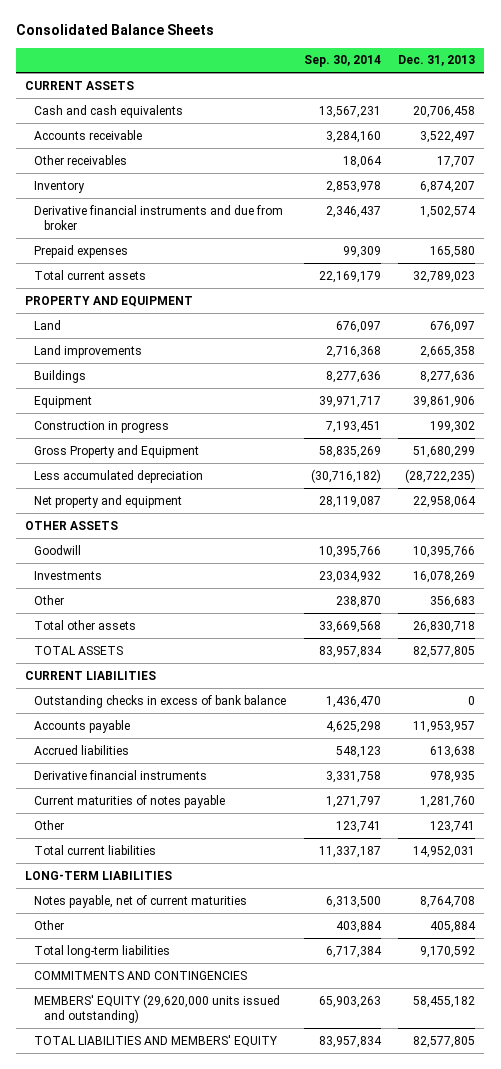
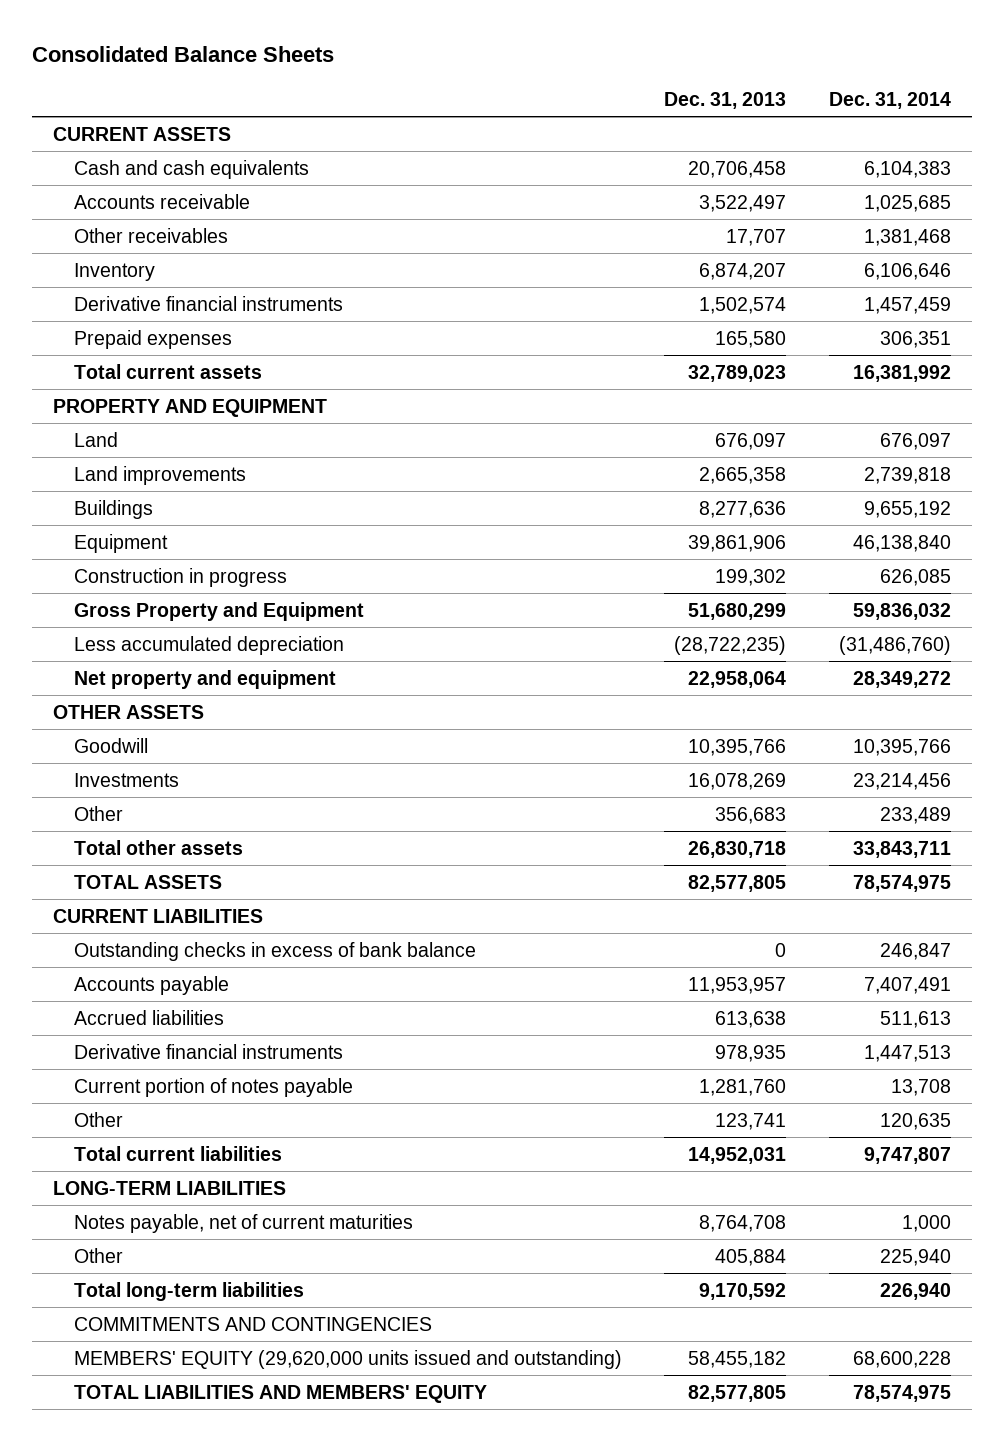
[303,55,381,68] Sep. 30, 2014 -> none
none -> [828,91,951,109] Dec. 31, 2014
[34,204,284,230] Derivative financial instruments and due from broker -> [74,295,344,311] Derivative financial instruments
[34,794,226,808] Current maturities of notes payable -> [74,1077,354,1097] Current portion of notes payable

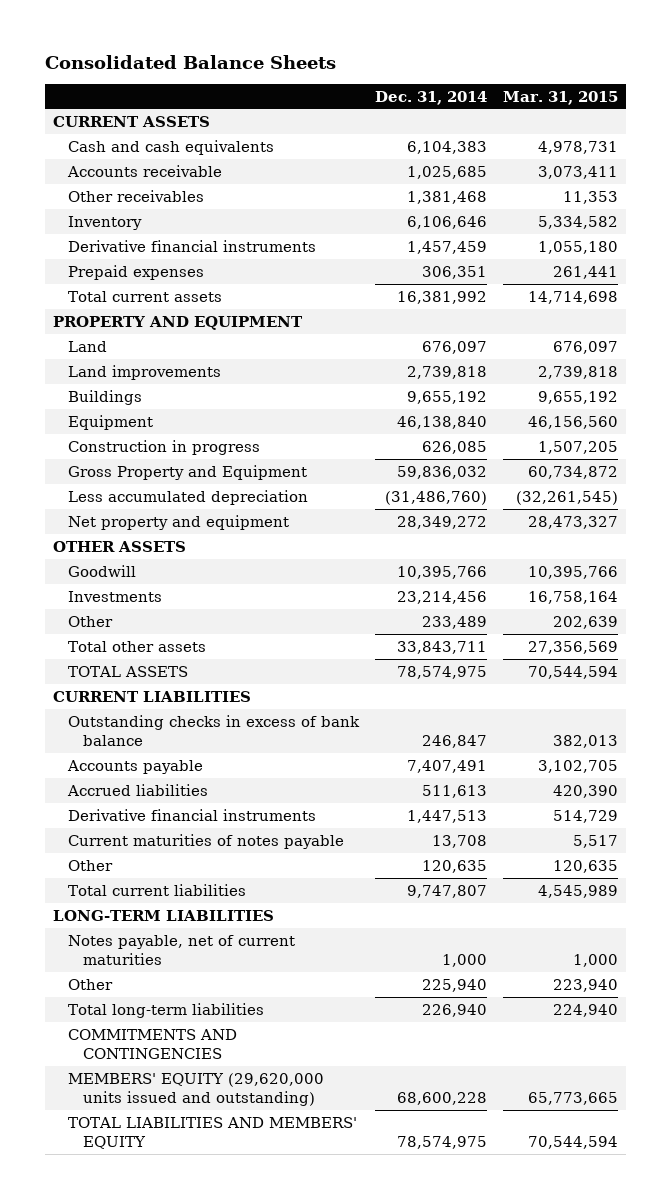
[664,91,787,109] Dec. 31, 2013 -> none
none -> [503,90,619,105] Mar. 31, 2015
[74,1077,354,1097] Current portion of notes payable -> [67,833,344,849] Current maturities of notes payable

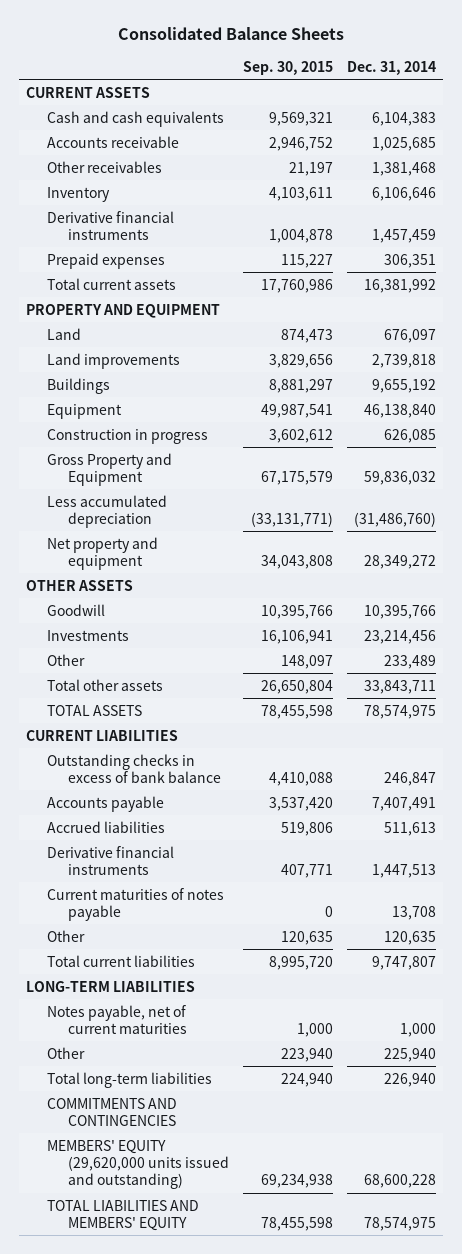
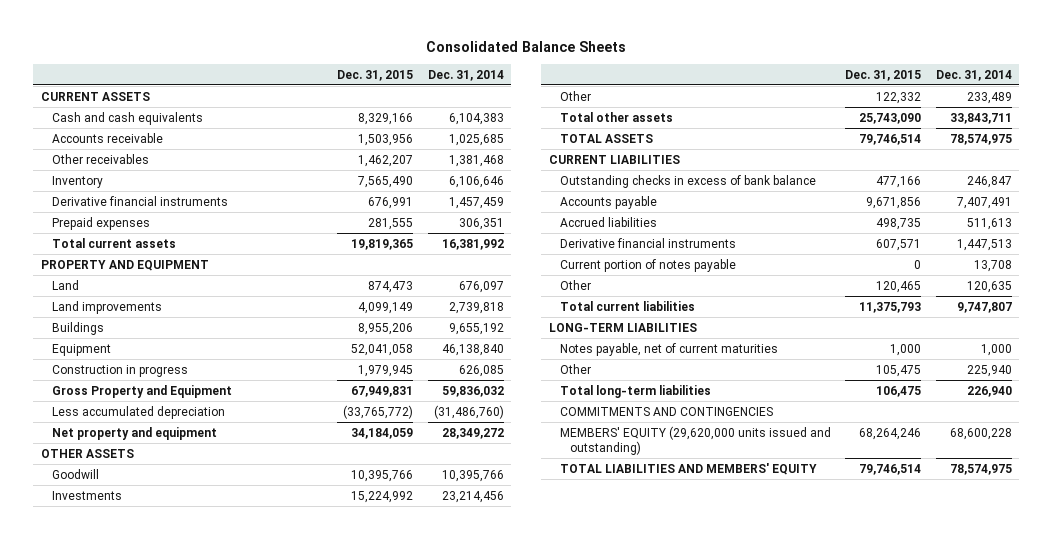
[242,60,333,75] Sep. 30, 2015 -> none
none -> [337,69,414,81] Dec. 31, 2015
[46,887,224,922] Current maturities of notes payable -> [559,258,736,272] Current portion of notes payable

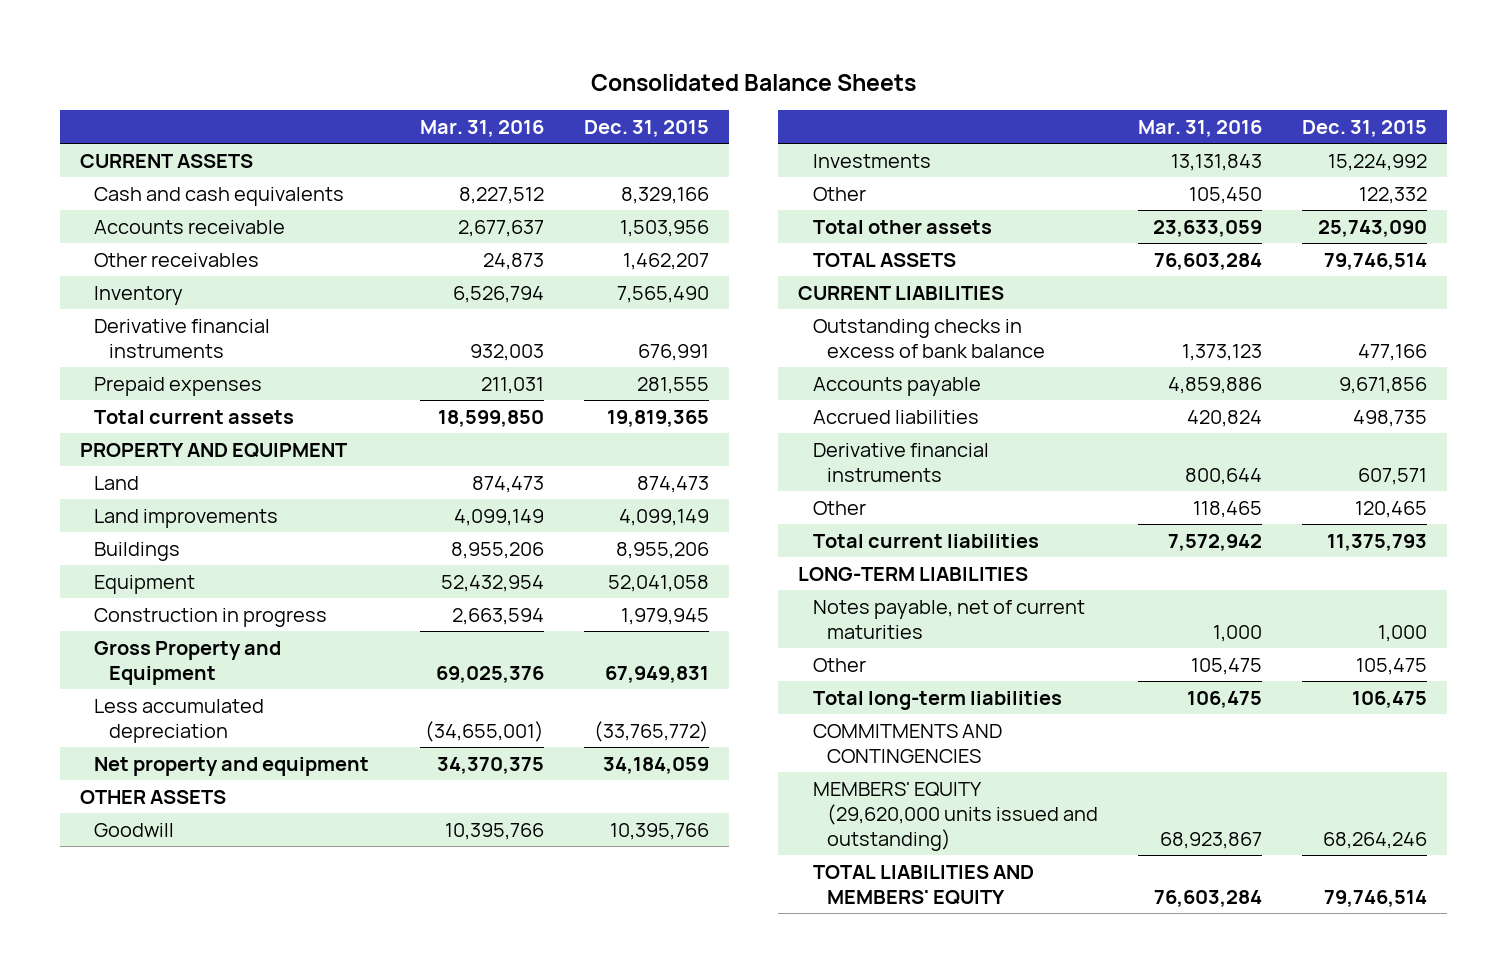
[427,69,504,81] Dec. 31, 2014 -> none
none -> [419,120,544,138] Mar. 31, 2016
[559,258,736,272] Current portion of notes payable -> none

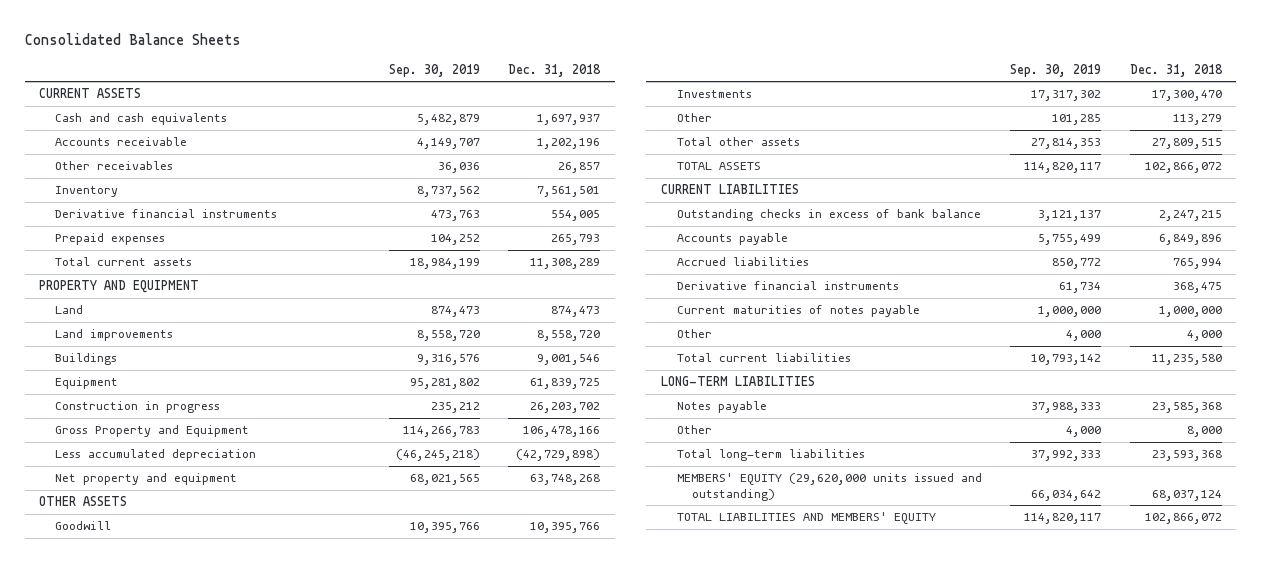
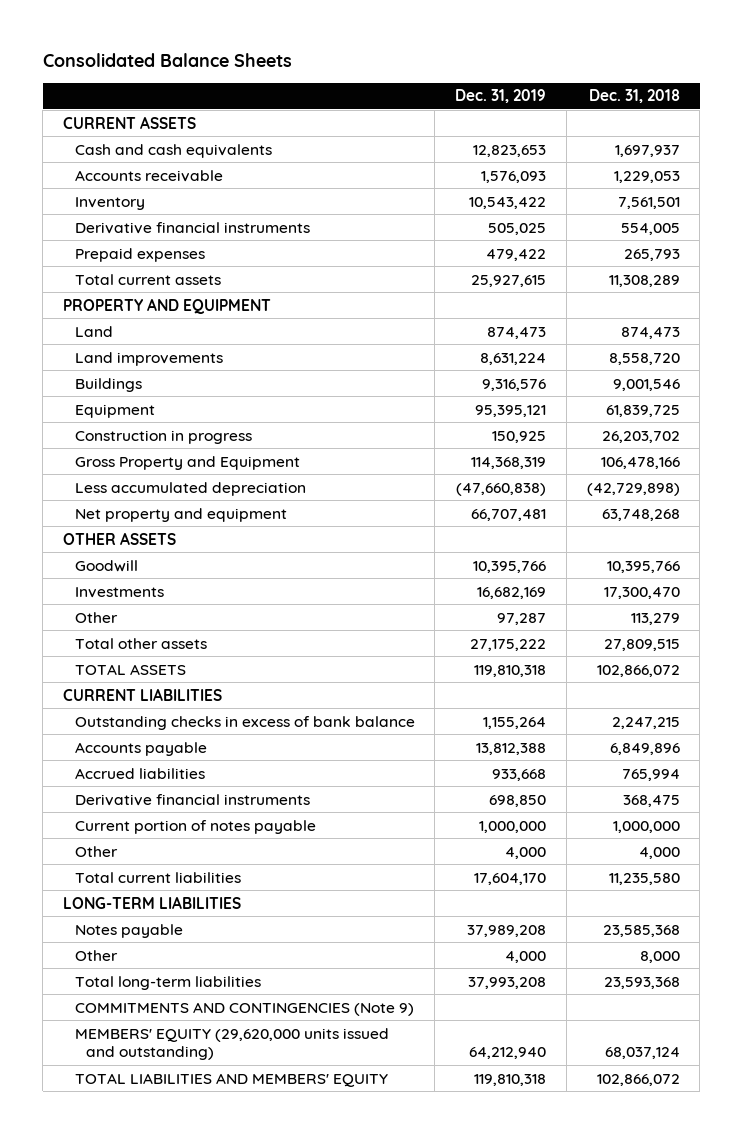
[388,63,480,77] Sep. 30, 2019 -> none
none -> [455,89,547,104] Dec. 31, 2019
[55,161,174,171] Other receivables -> none
[537,138,601,150] 1,202,196 -> [613,170,680,183] 1,229,053
[676,305,920,318] Current maturities of notes payable -> [74,819,316,834] Current portion of notes payable
none -> [74,1001,414,1016] COMMITMENTS AND CONTINGENCIES (Note 9)

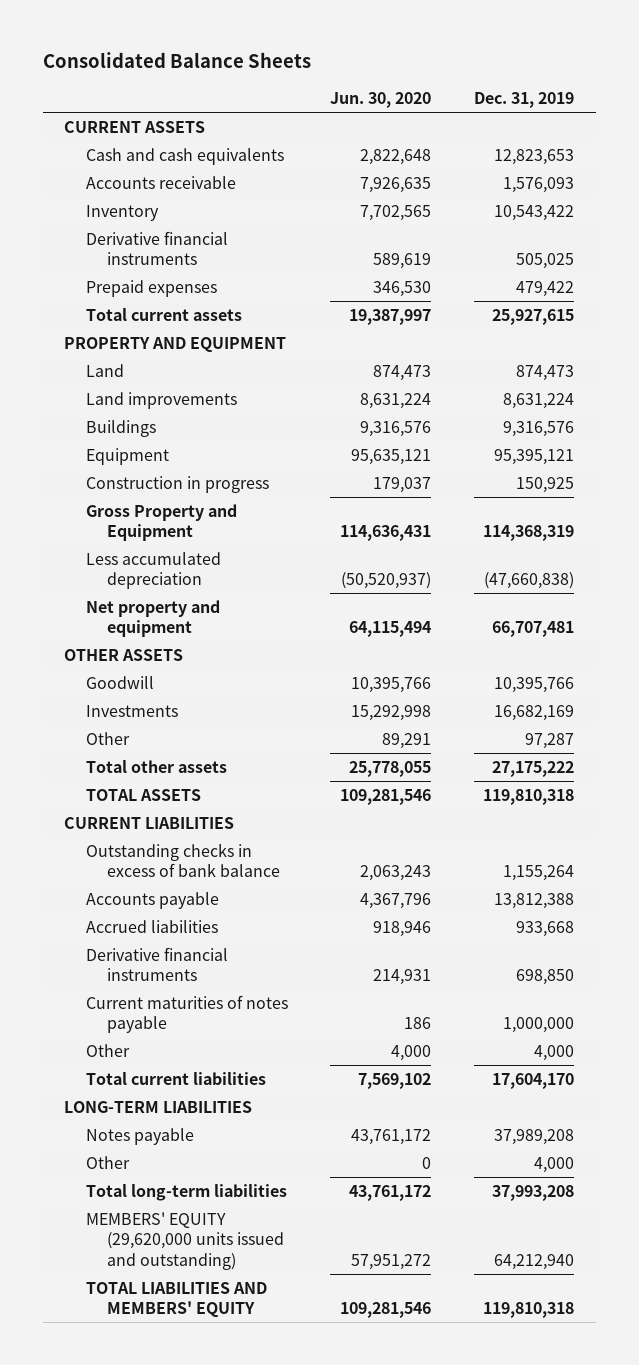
[588,89,680,104] Dec. 31, 2018 -> none
none -> [330,92,432,109] Jun. 30, 2020
[74,819,316,834] Current portion of notes payable -> [85,994,288,1034] Current maturities of notes payable
[74,1001,414,1016] COMMITMENTS AND CONTINGENCIES (Note 9) -> none

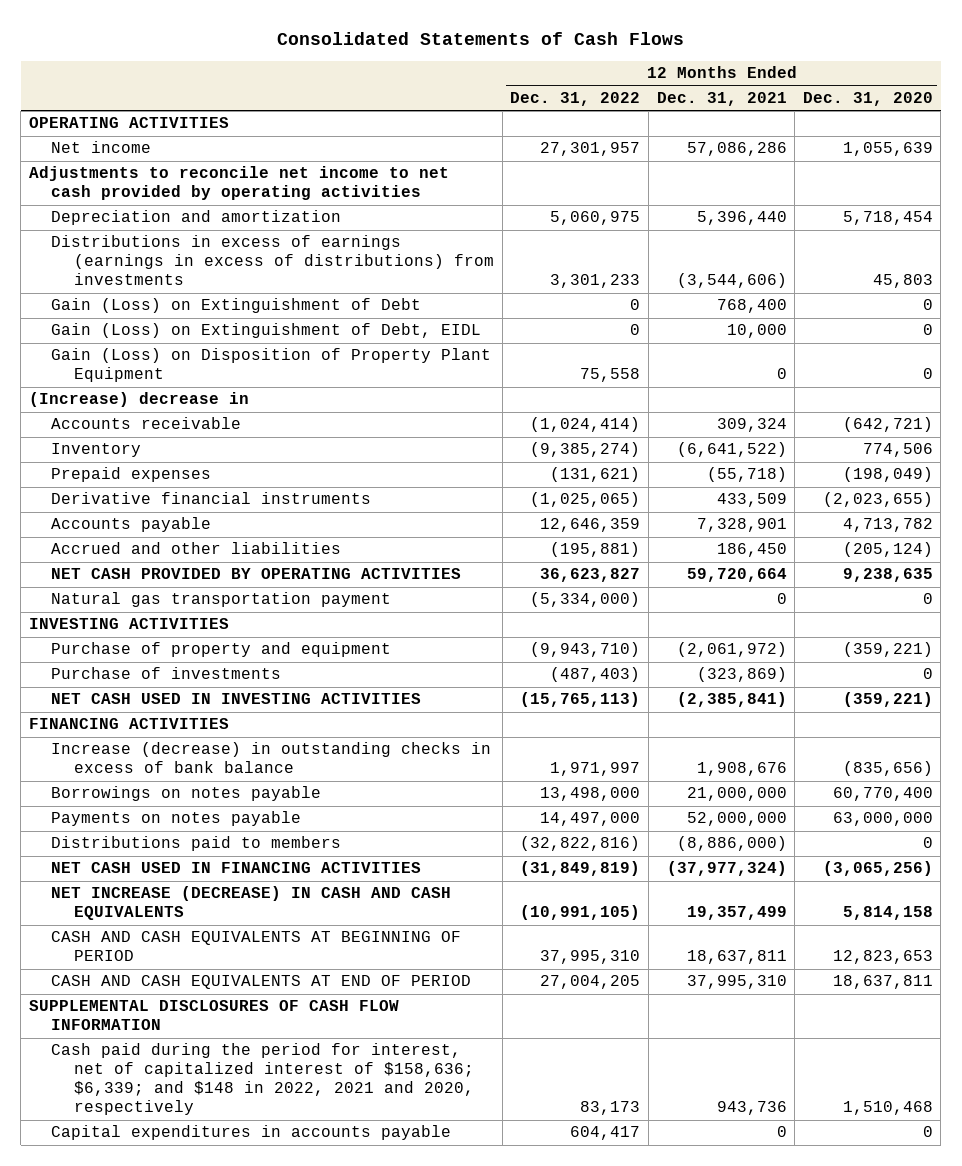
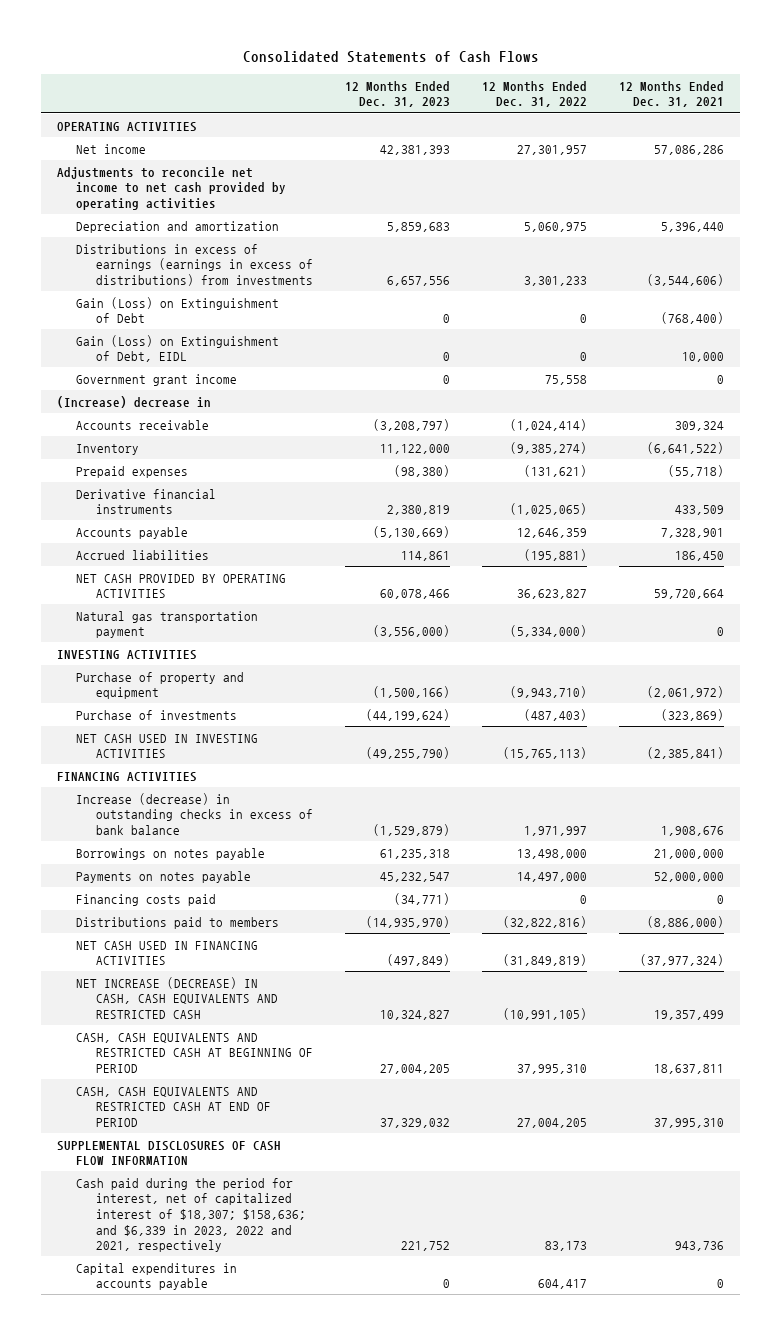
[802,92,933,107] Dec. 31, 2020 -> none
none -> [344,80,450,108] 12 Months Ended Dec. 31, 2023
[716,299,787,314] 768,400 -> [661,312,725,325] (768,400)
[51,348,492,383] Gain (Loss) on Disposition of Property Plant Equipment -> [76,373,238,386] Government grant income
[51,542,342,555] Accrued and other liabilities -> [76,549,210,560] Accrued liabilities
none -> [76,893,217,906] Financing costs paid
[51,886,452,921] NET INCREASE (DECREASE) IN CASH AND CASH EQUIVALENTS -> [76,976,278,1019] NET INCREASE (DECREASE) IN CASH, CASH EQUIVALENTS AND RESTRICTED CASH
[51,931,462,962] CASH AND CASH EQUIVALENTS AT BEGINNING OF PERIOD -> [76,1032,313,1073] CASH, CASH EQUIVALENTS AND RESTRICTED CASH AT BEGINNING OF PERIOD
[51,975,472,990] CASH AND CASH EQUIVALENTS AT END OF PERIOD -> [76,1086,271,1127] CASH, CASH EQUIVALENTS AND RESTRICTED CASH AT END OF PERIOD
[51,1043,475,1116] Cash paid during the period for interest, net of capitalized interest of $158,636; $6,339; and $148 in 2022, 2021 and 2020, respectively -> [76,1177,306,1253] Cash paid during the period for interest, net of capitalized interest of $18,307; $158,636; and $6,339 in 2023, 2022 and 2021, respectively

